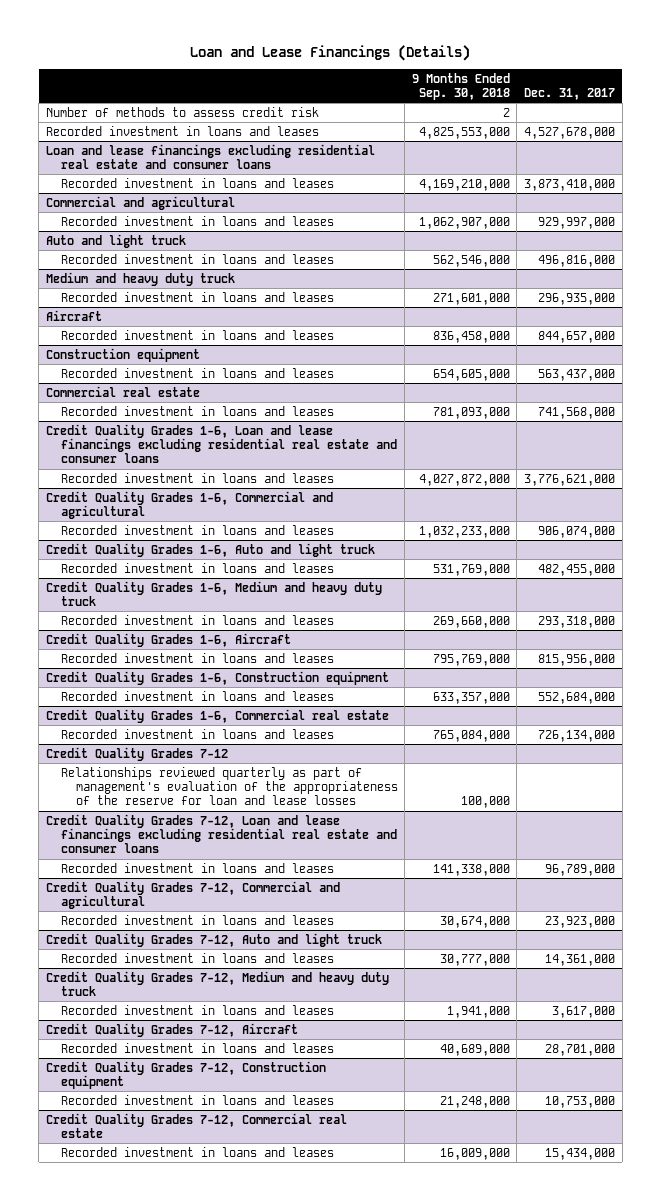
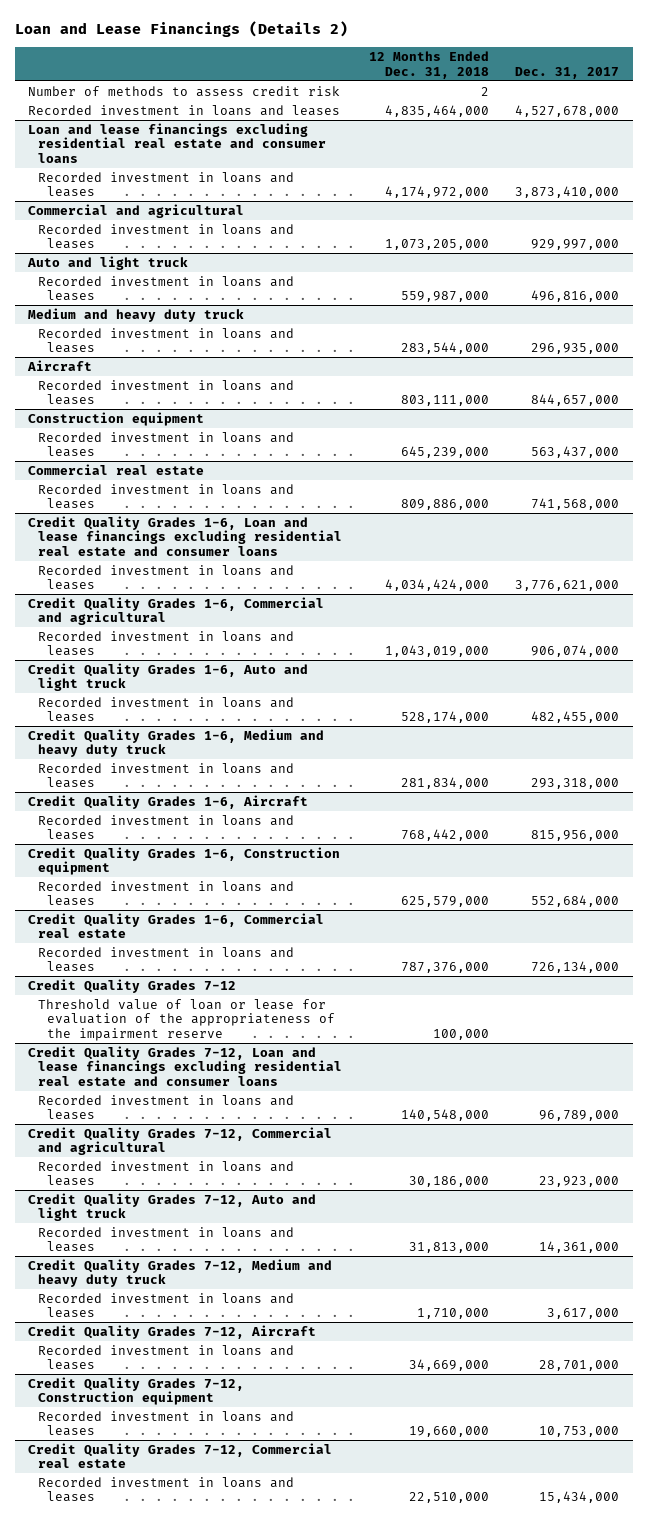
[190,44,471,61] Loan and Lease Financings (Details) -> [14,21,348,38] Loan and Lease Financings (Details 2)
[411,72,510,100] 9 Months Ended Sep. 30, 2018 -> none
none -> [368,50,489,79] 12 Months Ended Dec. 31, 2018
[60,766,398,806] Relationships reviewed quarterly as part of management's evaluation of the appropriateness of the reserve for loan and lease losses -> [37,998,336,1041] Threshold value of loan or lease for evaluation of the appropriateness of the impairment reserve

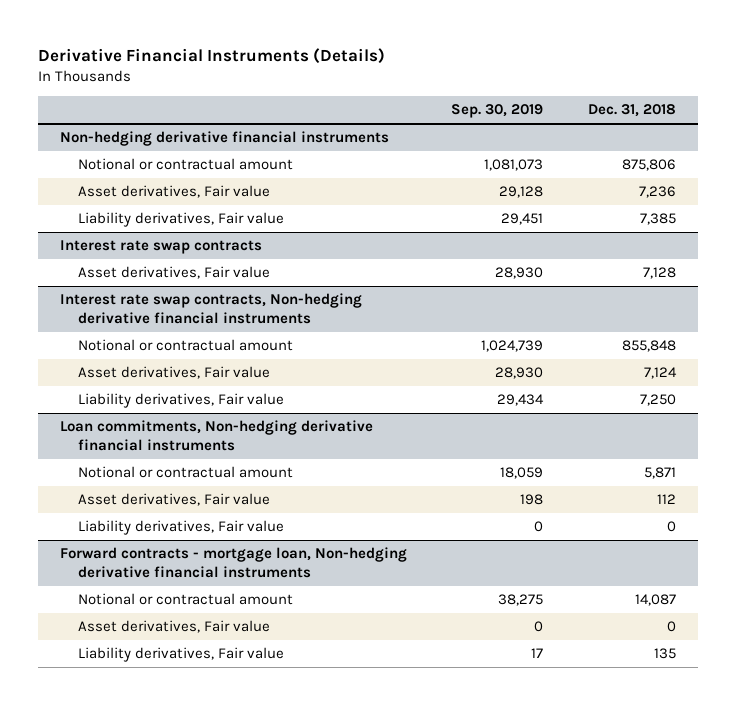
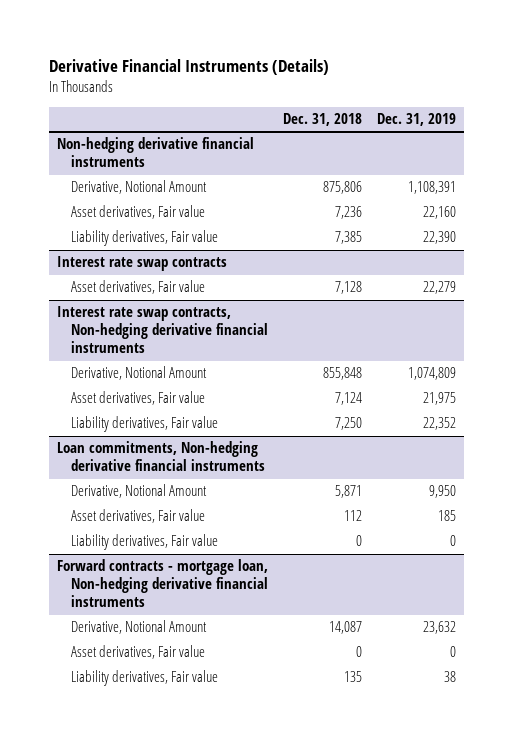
[451,104,544,119] Sep. 30, 2019 -> none
none -> [377,113,457,127] Dec. 31, 2019
[78,158,294,171] Notional or contractual amount -> [70,180,207,195] Derivative, Notional Amount
[78,339,294,352] Notional or contractual amount -> [70,366,207,381] Derivative, Notional Amount
[78,466,294,479] Notional or contractual amount -> [70,484,207,499] Derivative, Notional Amount
[78,593,294,606] Notional or contractual amount -> [70,620,207,635] Derivative, Notional Amount

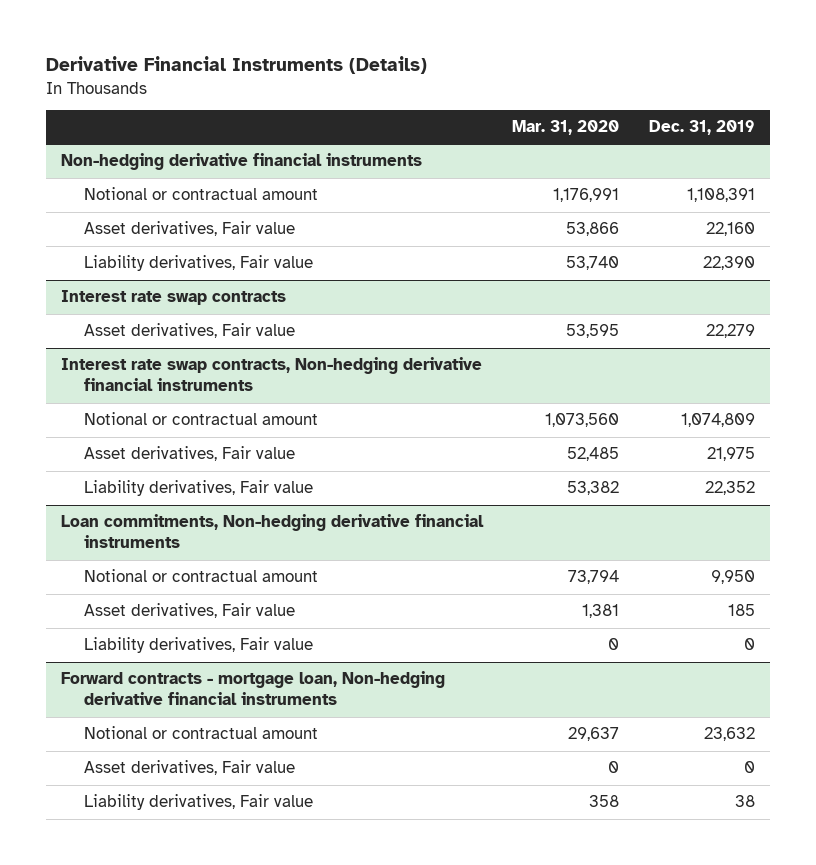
[283,113,363,127] Dec. 31, 2018 -> none
none -> [512,120,620,136] Mar. 31, 2020
[70,180,207,195] Derivative, Notional Amount -> [84,187,319,201] Notional or contractual amount
[70,366,207,381] Derivative, Notional Amount -> [84,412,319,426] Notional or contractual amount
[70,484,207,499] Derivative, Notional Amount -> [84,569,319,583] Notional or contractual amount
[70,620,207,635] Derivative, Notional Amount -> [84,726,319,740] Notional or contractual amount

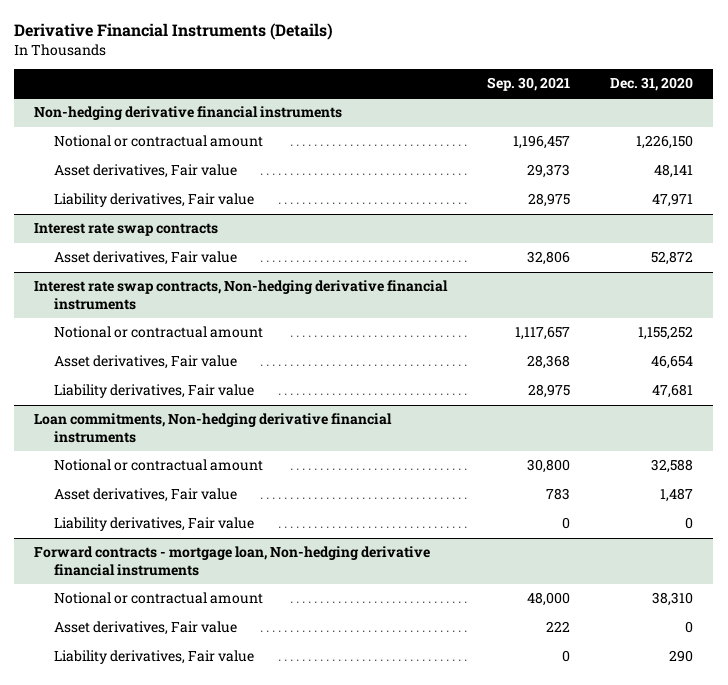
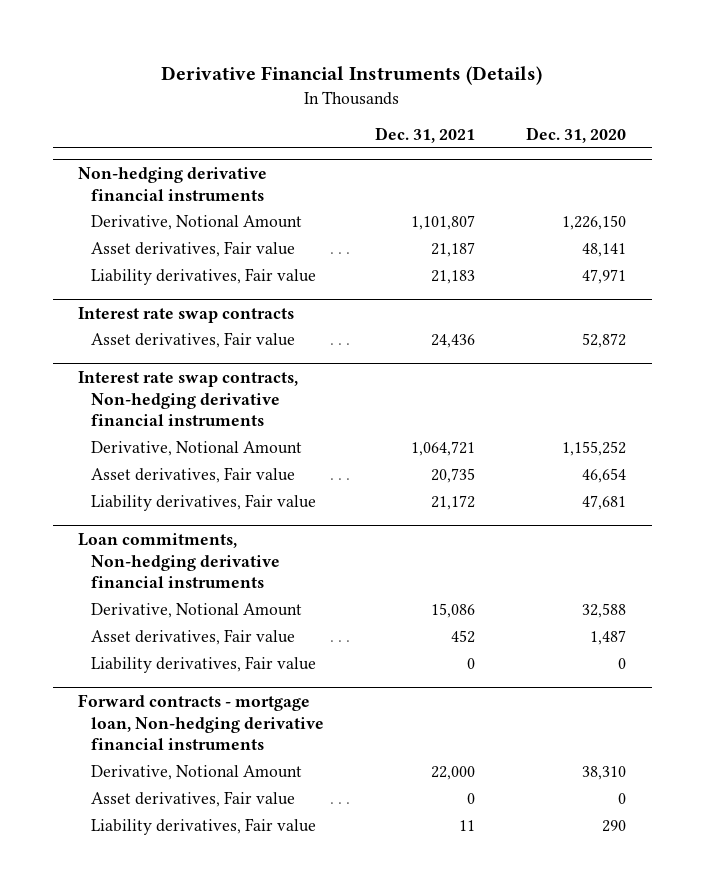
[487,77,571,92] Sep. 30, 2021 -> none
none -> [375,127,476,144] Dec. 31, 2021
[54,135,264,148] Notional or contractual amount -> [90,214,302,230] Derivative, Notional Amount
[54,326,264,339] Notional or contractual amount -> [90,440,302,456] Derivative, Notional Amount
[54,459,264,472] Notional or contractual amount -> [90,602,302,618] Derivative, Notional Amount
[54,592,264,605] Notional or contractual amount -> [90,764,302,780] Derivative, Notional Amount

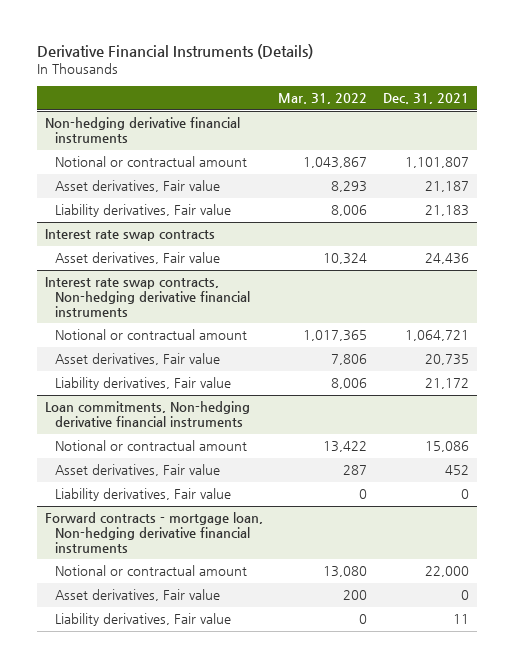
[526,127,627,144] Dec. 31, 2020 -> none
none -> [278,93,368,105] Mar. 31, 2022
[90,214,302,230] Derivative, Notional Amount -> [55,156,248,168] Notional or contractual amount
[90,440,302,456] Derivative, Notional Amount -> [55,329,248,341] Notional or contractual amount
[90,602,302,618] Derivative, Notional Amount -> [55,440,248,452] Notional or contractual amount
[90,764,302,780] Derivative, Notional Amount -> [55,565,248,577] Notional or contractual amount

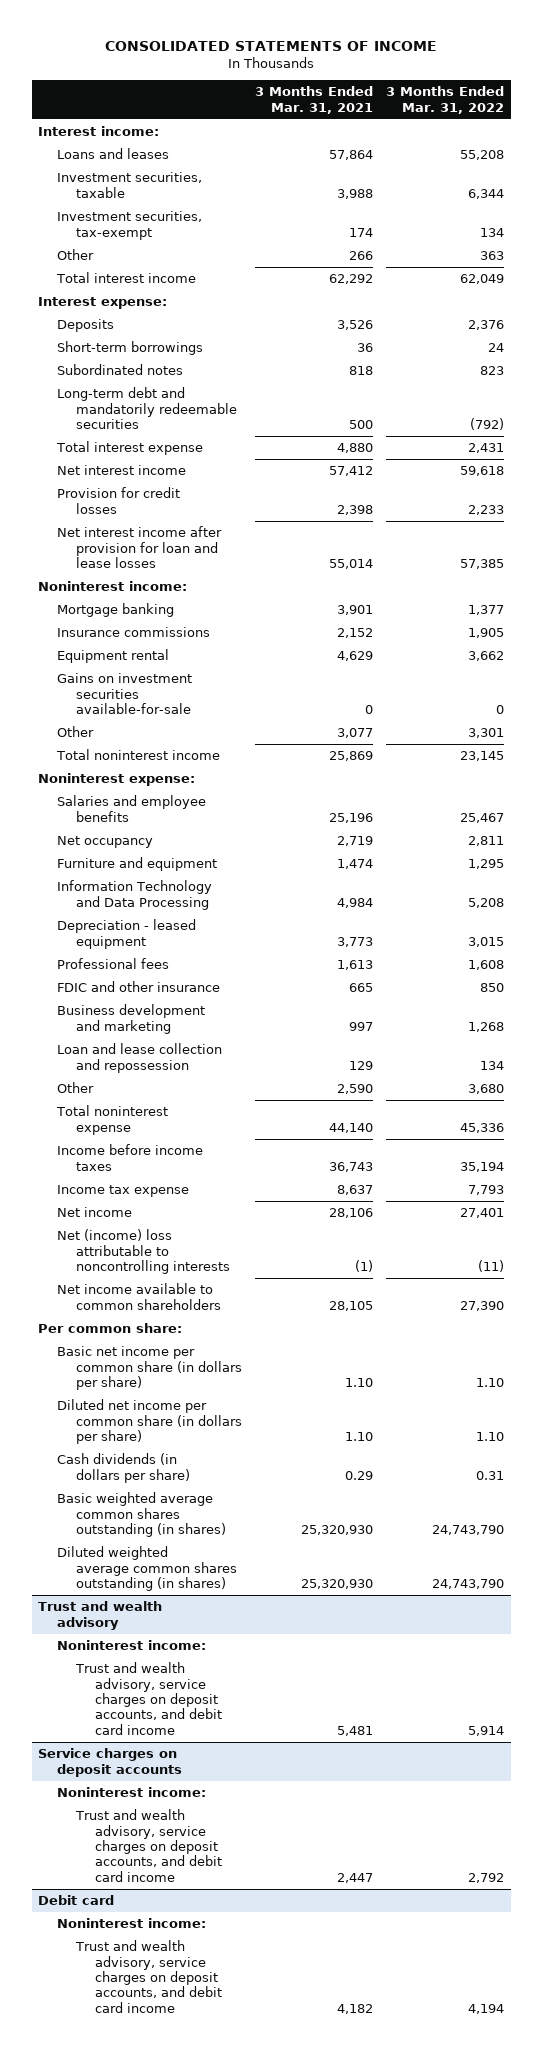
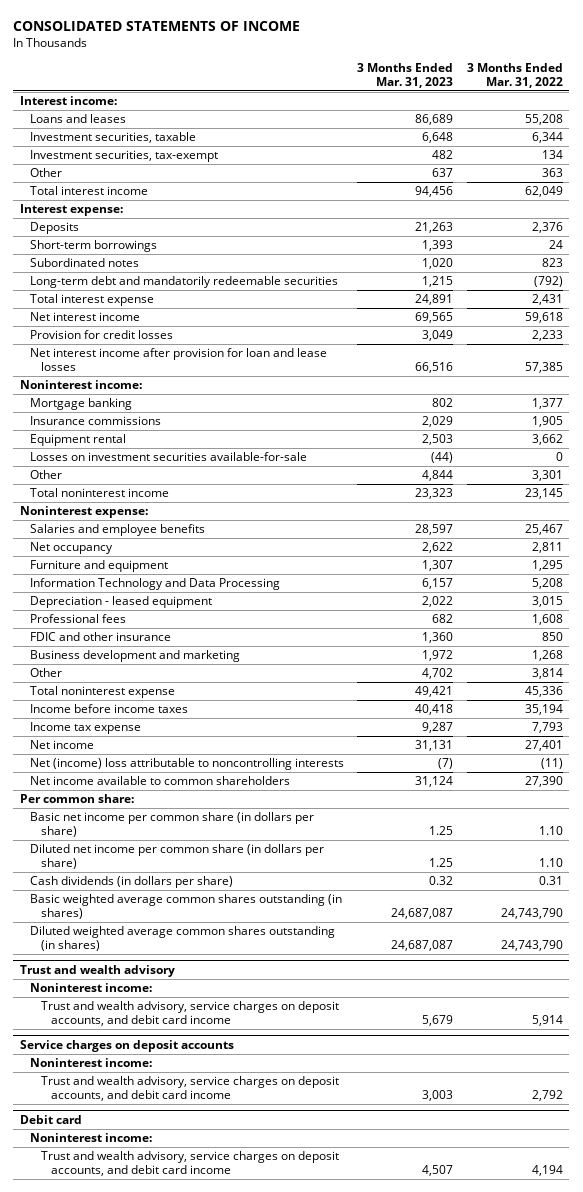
[255,86,374,114] 3 Months Ended Mar. 31, 2021 -> none
none -> [357,62,454,88] 3 Months Ended Mar. 31, 2023
[57,673,193,715] Gains on investment securities available-for-sale -> [30,452,308,462] Losses on investment securities available-for-sale
[57,1043,223,1073] Loan and lease collection and repossession -> none
[468,1084,505,1095] 3,680 -> [531,668,563,680] 3,814

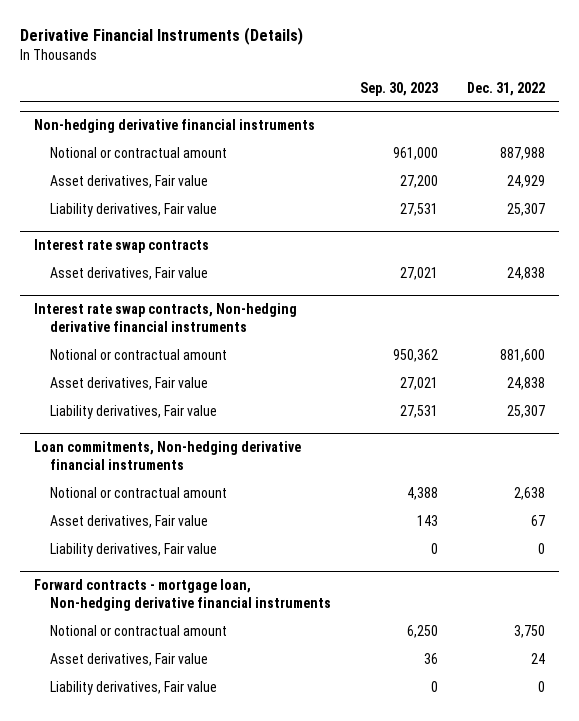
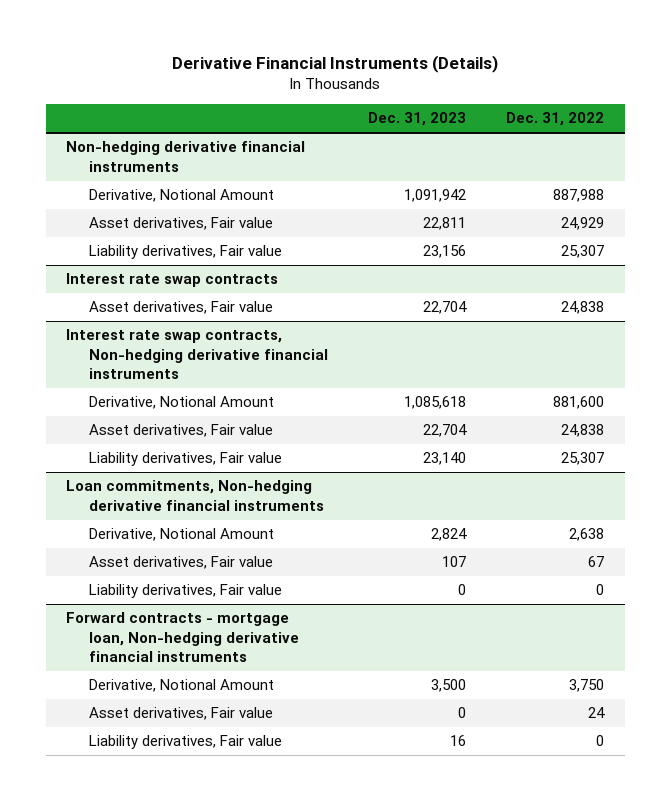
[359,81,438,96] Sep. 30, 2023 -> none
none -> [368,112,467,127] Dec. 31, 2023
[49,146,227,158] Notional or contractual amount -> [88,189,274,203] Derivative, Notional Amount
[49,348,227,360] Notional or contractual amount -> [88,396,274,410] Derivative, Notional Amount
[49,486,227,498] Notional or contractual amount -> [88,528,274,542] Derivative, Notional Amount
[49,624,227,636] Notional or contractual amount -> [88,679,274,693] Derivative, Notional Amount

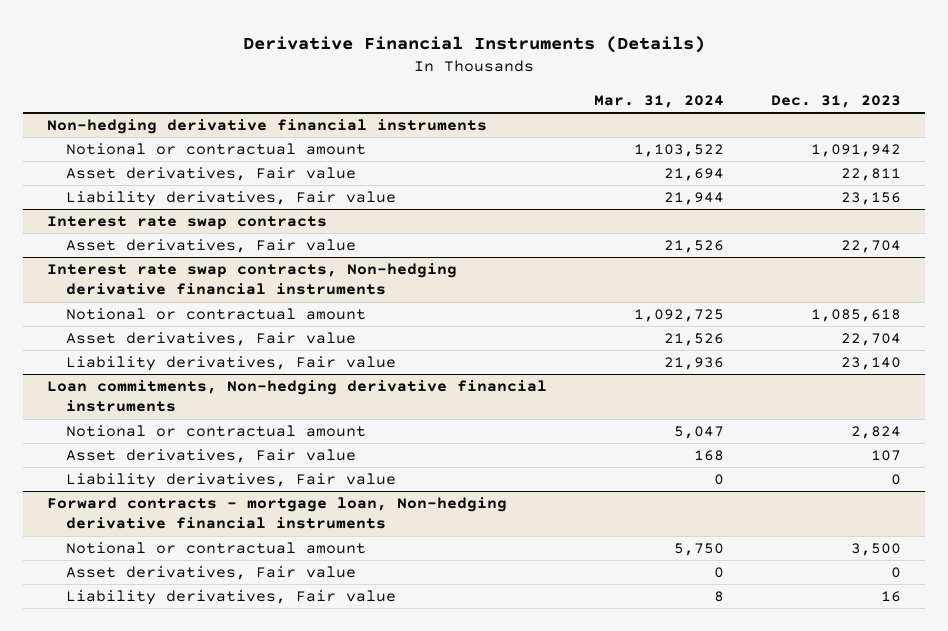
[506,112,605,127] Dec. 31, 2022 -> none
none -> [593,95,724,109] Mar. 31, 2024
[88,189,274,203] Derivative, Notional Amount -> [65,143,366,156] Notional or contractual amount
[88,396,274,410] Derivative, Notional Amount -> [65,308,366,321] Notional or contractual amount
[88,528,274,542] Derivative, Notional Amount -> [65,425,366,438] Notional or contractual amount
[88,679,274,693] Derivative, Notional Amount -> [65,542,366,555] Notional or contractual amount

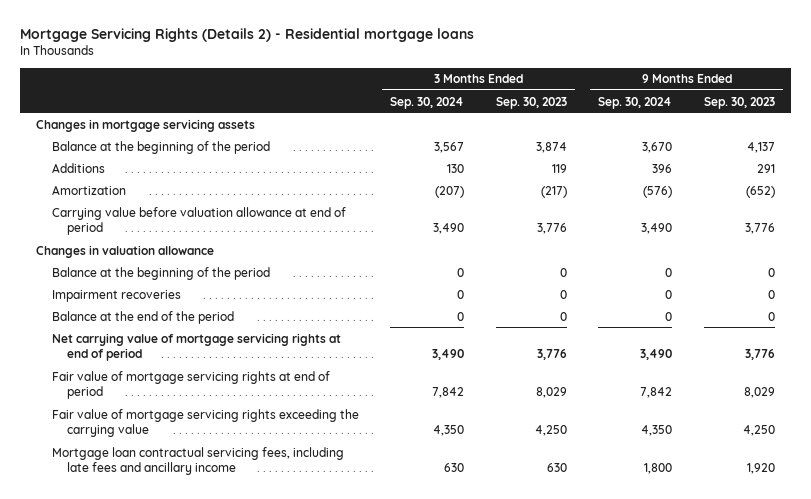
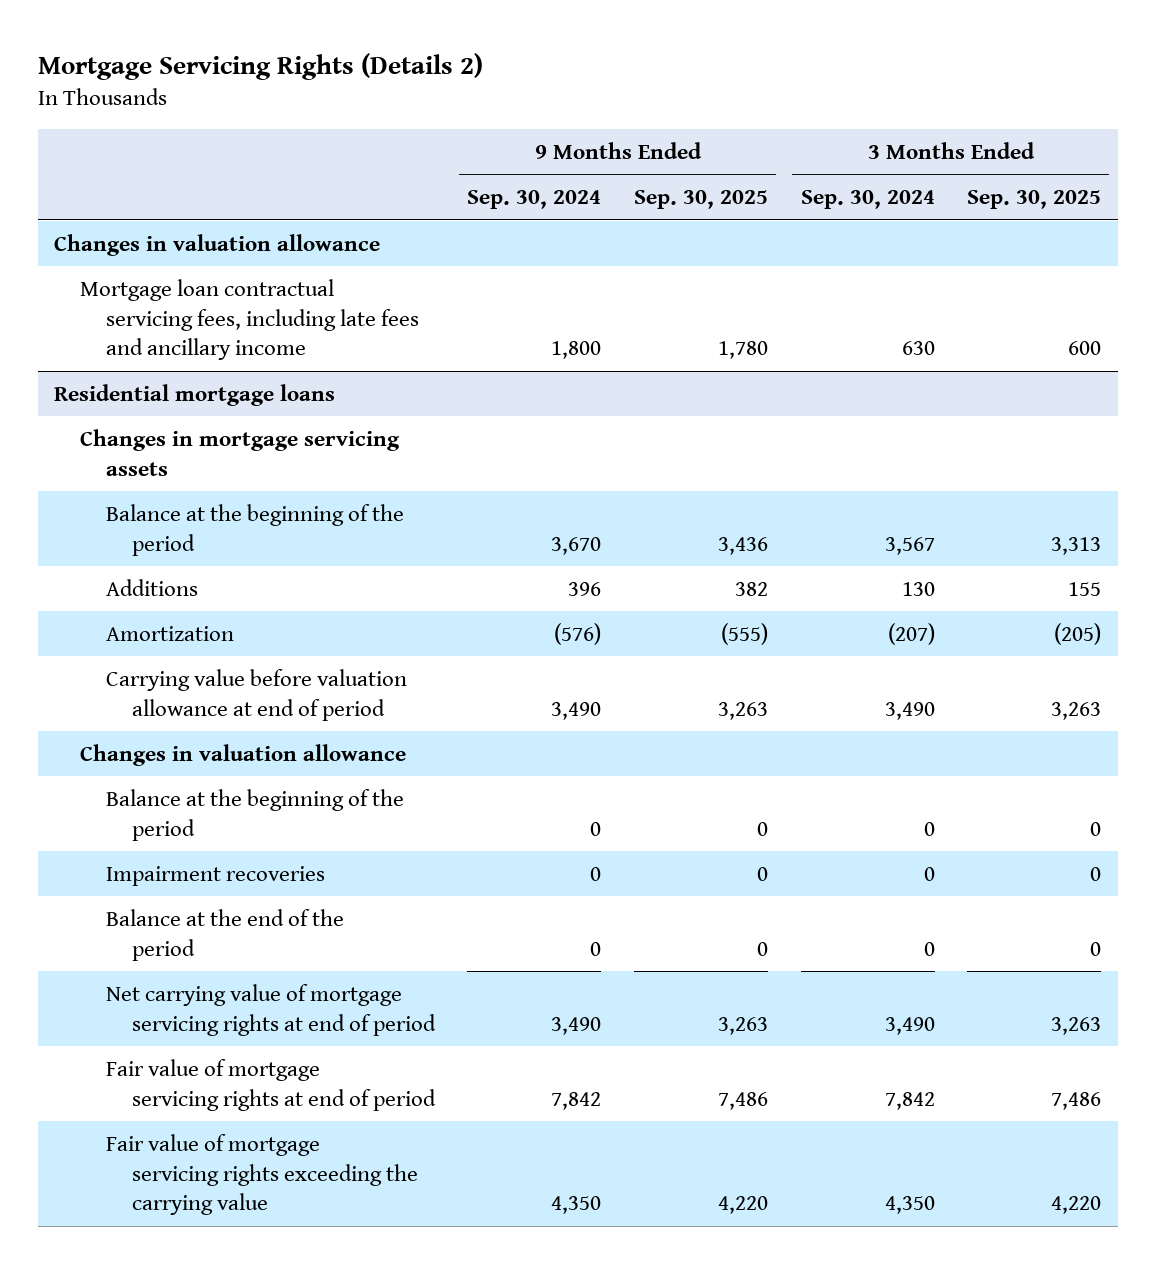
[20,28,475,43] Mortgage Servicing Rights (Details 2) - Residential mortgage loans -> [38,53,484,81] Mortgage Servicing Rights (Details 2)
[495,96,567,109] Sep. 30, 2023 -> none
[703,96,775,109] Sep. 30, 2023 -> none
none -> [634,190,769,210] Sep. 30, 2025
none -> [967,190,1102,210] Sep. 30, 2025
none -> [54,233,381,256] Changes in valuation allowance
[51,446,344,476] Mortgage loan contractual servicing fees, including late fees and ancillary income -> [80,278,420,361] Mortgage loan contractual servicing fees, including late fees and ancillary income
none -> [54,383,336,406] Residential mortgage loans

